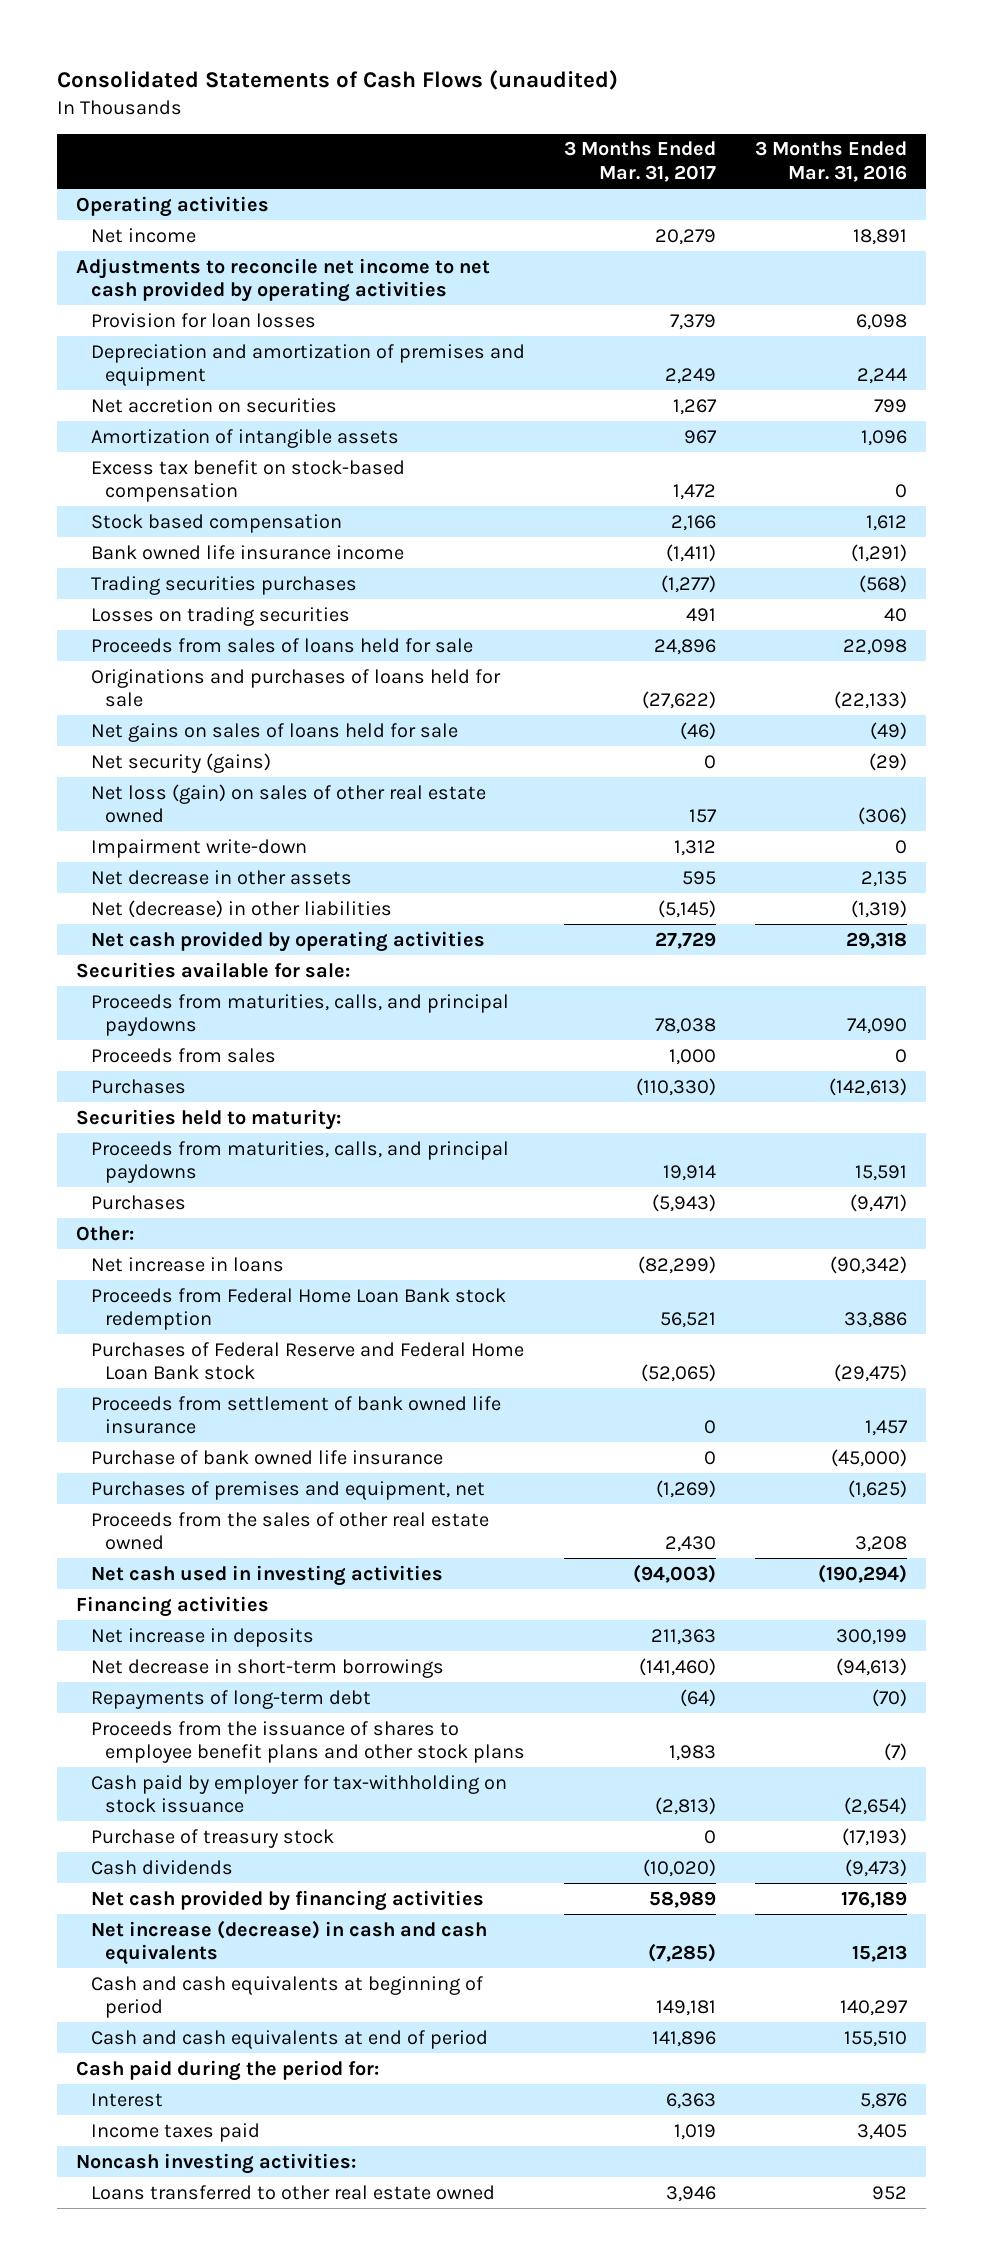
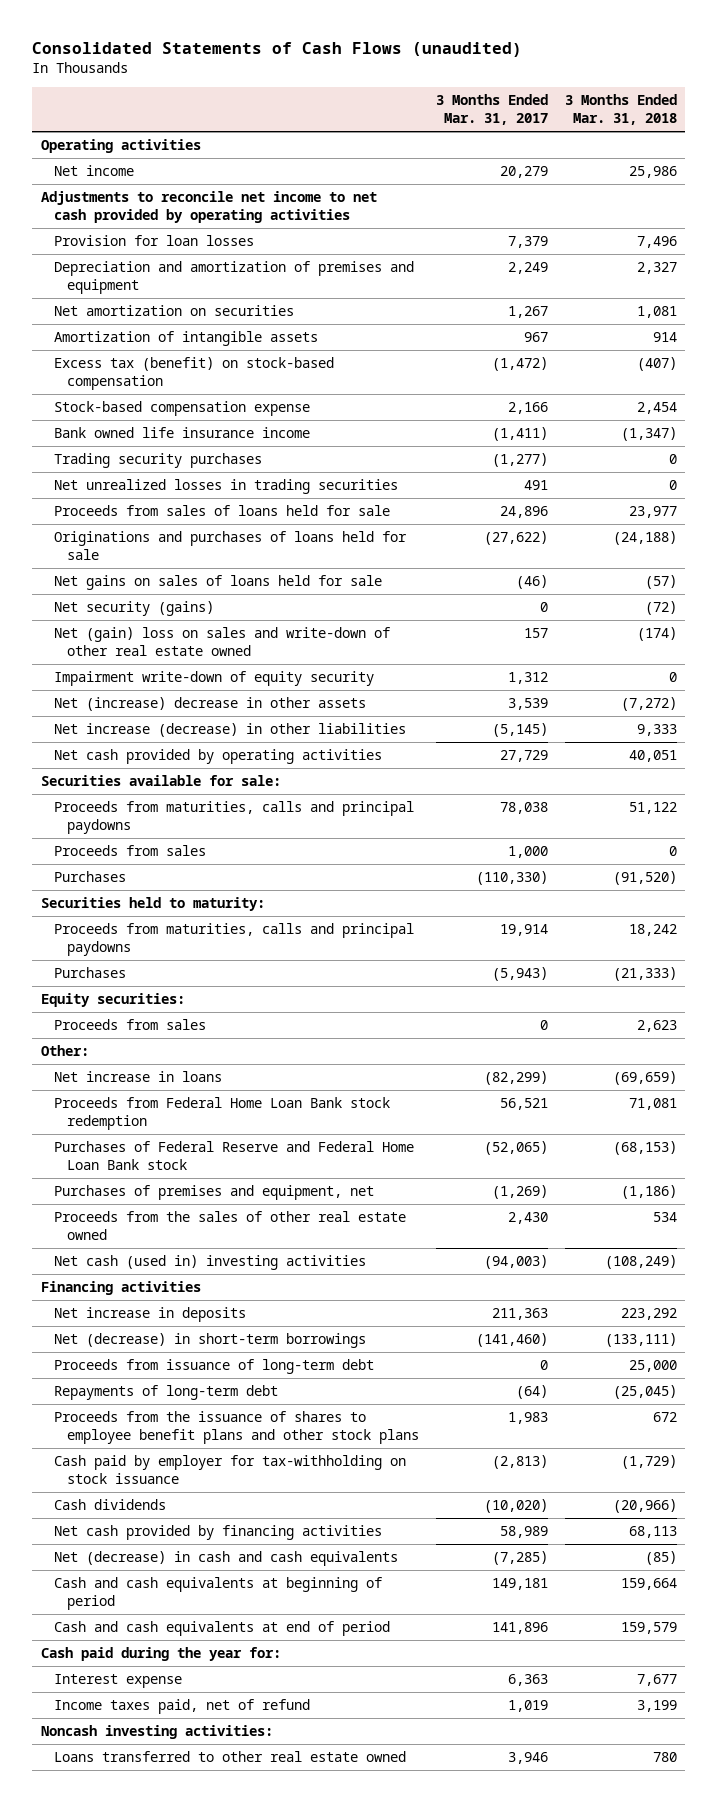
[754,141,907,183] 3 Months Ended Mar. 31, 2016 -> none
none -> [564,94,677,126] 3 Months Ended Mar. 31, 2018
[90,397,337,413] Net accretion on securities -> [54,305,295,317] Net amortization on securities
[90,459,405,503] Excess tax benefit on stock-based compensation -> [54,357,335,390] Excess tax (benefit) on stock-based compensation
[673,484,717,501] 1,472 -> [492,357,549,372] (1,472)
[90,513,342,533] Stock based compensation -> [54,401,311,417] Stock-based compensation expense
[90,575,357,595] Trading securities purchases -> [54,453,263,469] Trading security purchases
[90,606,350,626] Losses on trading securities -> [54,479,399,495] Net unrealized losses in trading securities
[90,783,486,824] Net loss (gain) on sales of other real estate owned -> [54,627,391,656] Net (gain) loss on sales and write-down of other real estate owned
[90,838,307,858] Impairment write-down -> [54,671,375,687] Impairment write-down of equity security
[90,869,352,885] Net decrease in other assets -> [54,697,367,712] Net (increase) decrease in other assets
[682,870,717,885] 595 -> [508,698,549,711] 3,539
[90,899,392,918] Net (decrease) in other liabilities -> [54,723,407,738] Net increase (decrease) in other liabilities
[90,993,509,1037] Proceeds from maturities, calls, and principal paydowns -> [54,801,415,834] Proceeds from maturities, calls and principal paydowns
[90,1140,509,1184] Proceeds from maturities, calls, and principal paydowns -> [54,923,415,956] Proceeds from maturities, calls and principal paydowns
none -> [40,993,185,1008] Equity securities:
none -> [54,1019,207,1031] Proceeds from sales
[90,1395,501,1435] Proceeds from settlement of bank owned life insurance -> none
[90,1449,443,1465] Purchase of bank owned life insurance -> none
[90,1564,443,1586] Net cash used in investing activities -> [54,1255,367,1271] Net cash (used in) investing activities
[90,1658,444,1678] Net decrease in short-term borrowings -> [54,1333,367,1349] Net (decrease) in short-term borrowings
none -> [54,1359,375,1375] Proceeds from issuance of long-term debt
[90,1828,334,1848] Purchase of treasury stock -> none
[90,1919,487,1966] Net increase (decrease) in cash and cash equivalents -> [54,1551,399,1567] Net (decrease) in cash and cash equivalents
[76,2059,380,2081] Cash paid during the period for: -> [40,1647,281,1662] Cash paid during the year for:
[90,2092,163,2107] Interest -> [54,1674,183,1689] Interest expense
[90,2122,260,2142] Income taxes paid -> [54,1699,311,1715] Income taxes paid, net of refund

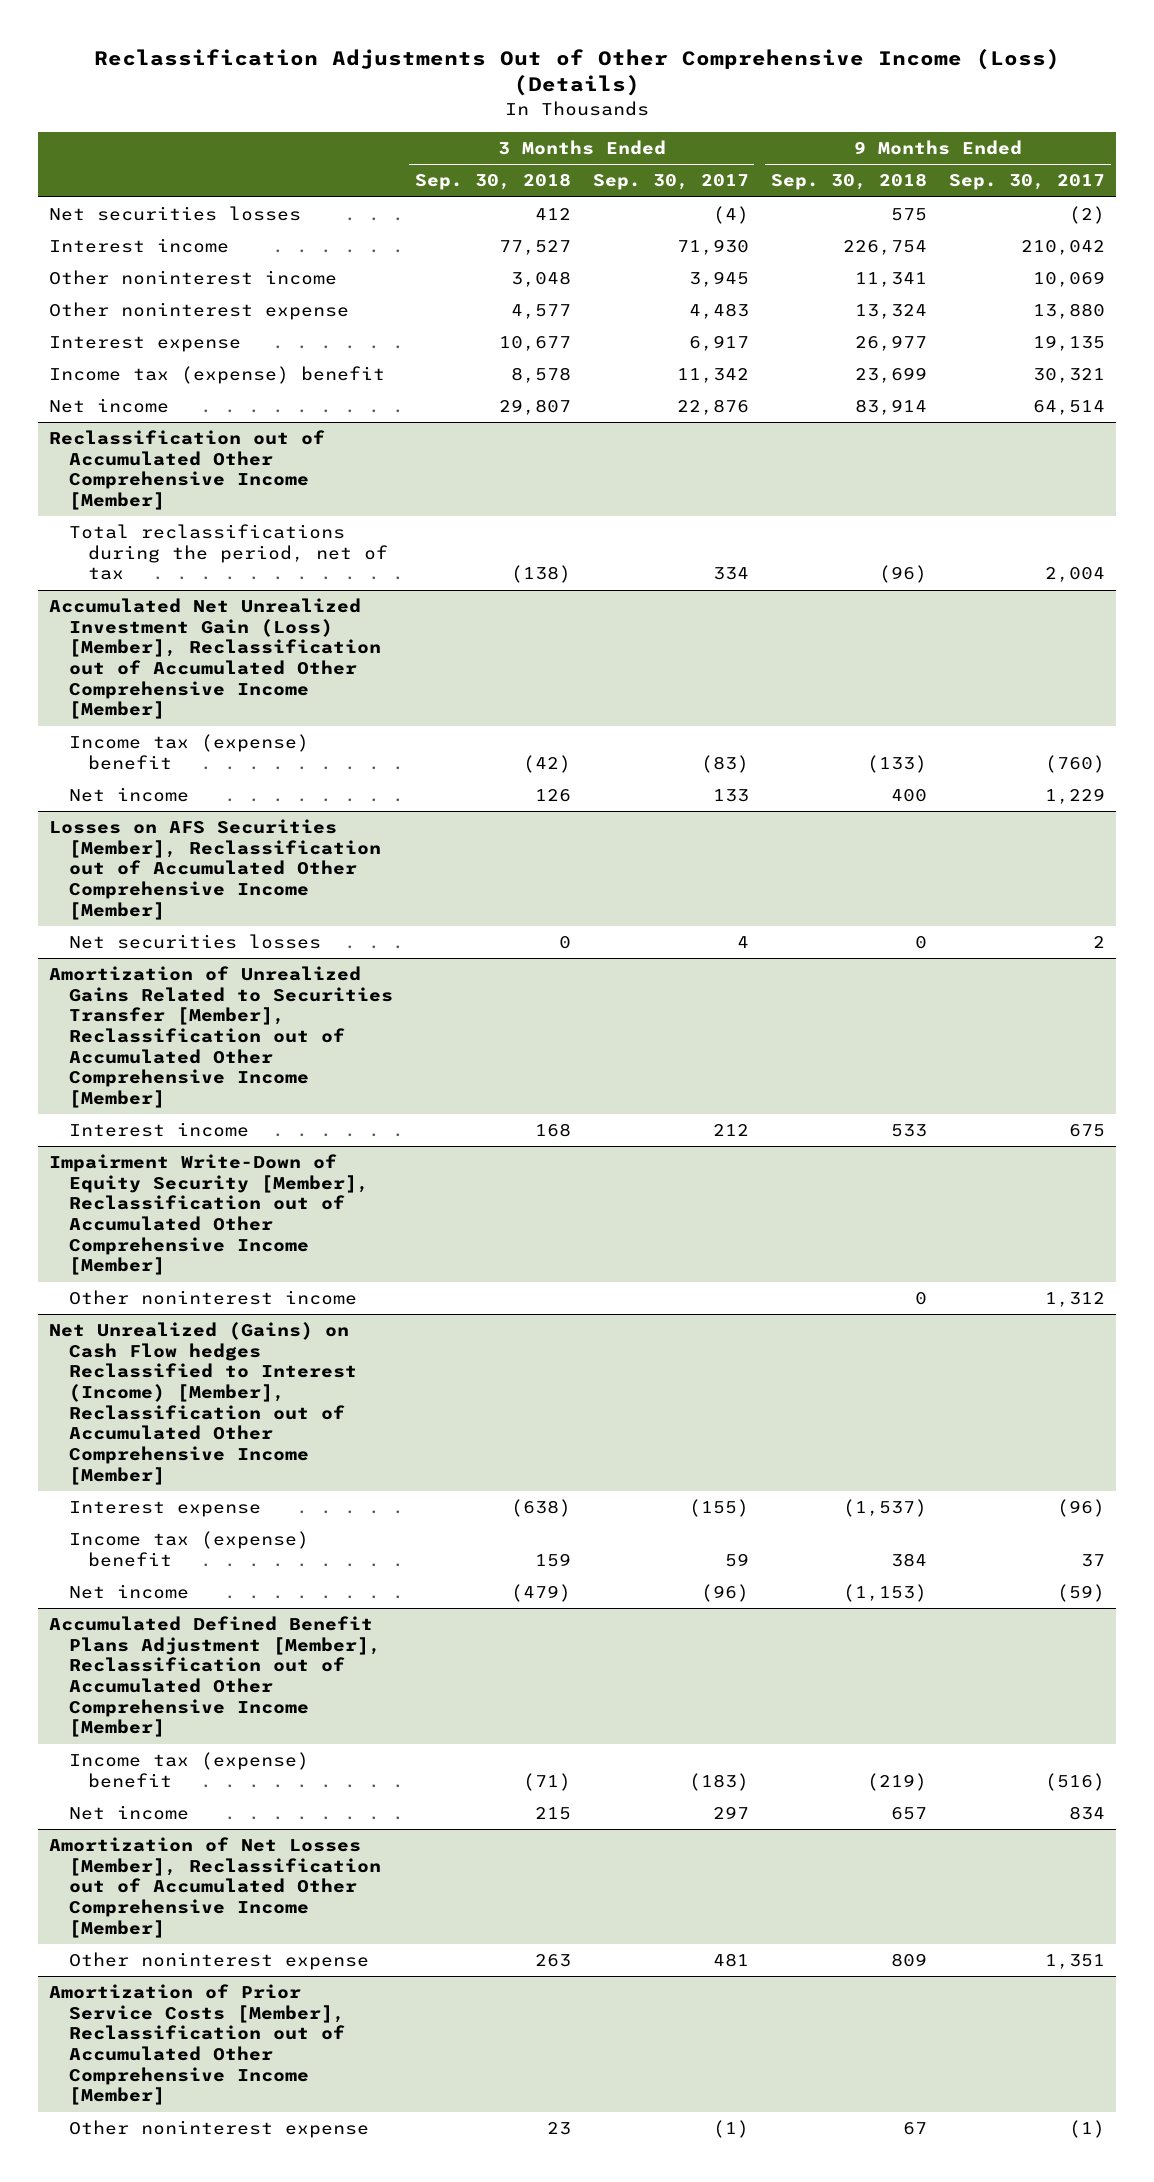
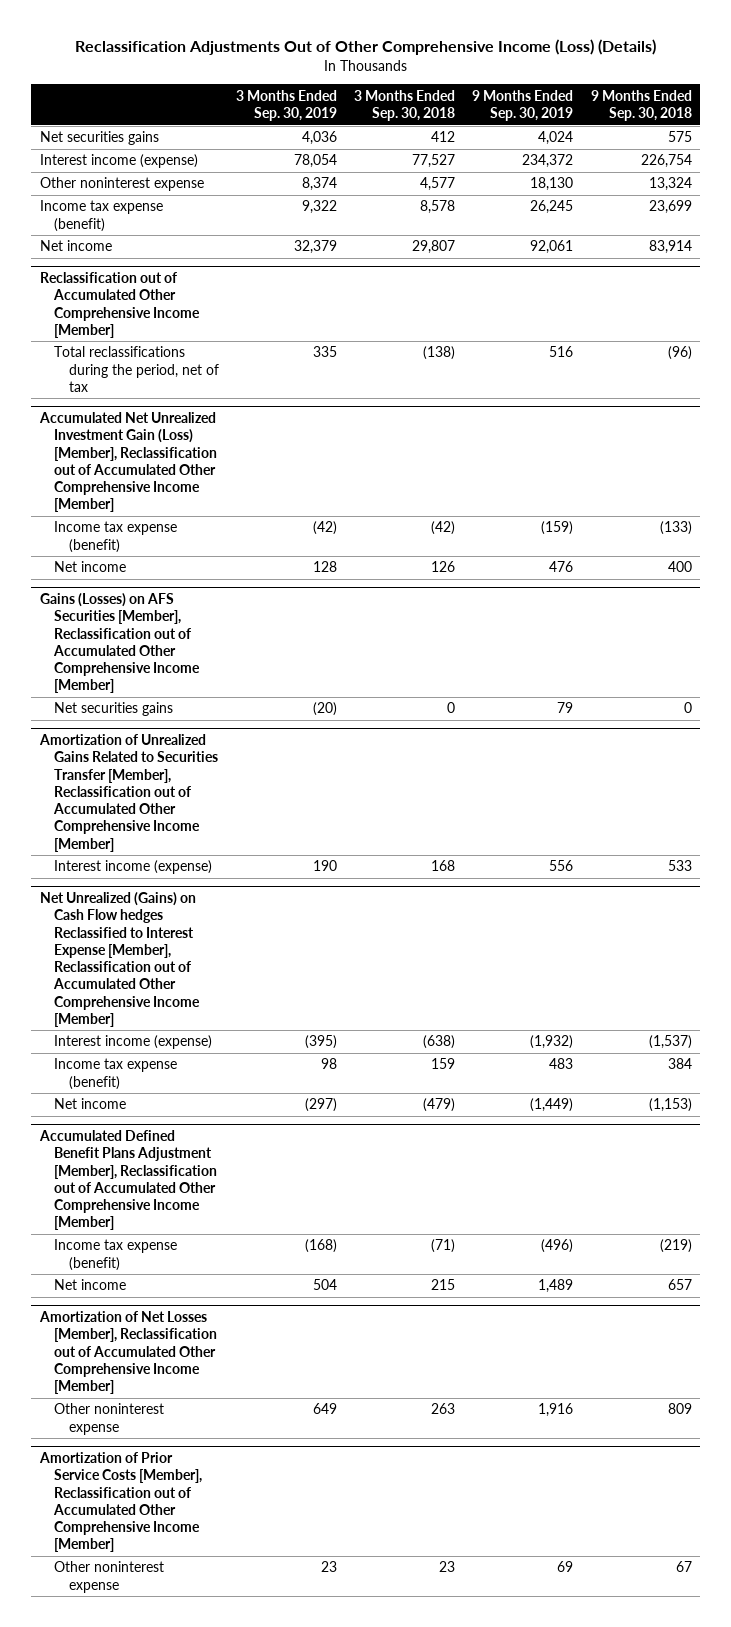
[592,174,749,191] Sep. 30, 2017 -> none
[949,174,1106,191] Sep. 30, 2017 -> none
none -> [235,89,337,122] 3 Months Ended Sep. 30, 2019
none -> [472,89,574,122] 9 Months Ended Sep. 30, 2019
[49,270,338,286] Other noninterest income -> none
[49,206,302,222] Net securities losses -> [39,131,159,146] Net securities gains
[49,238,230,254] Interest income -> [39,154,198,169] Interest income (expense)
[49,336,242,353] Interest expense -> none
[49,366,386,385] Income tax (expense) benefit -> [39,200,163,232] Income tax expense (benefit)
[68,734,309,770] Income tax (expense) benefit -> [54,521,178,553] Income tax expense (benefit)
[49,819,381,920] Losses on AFS Securities [Member], Reclassification out of Accumulated Other Comprehensive Income [Member] -> [39,593,201,694] Gains (Losses) on AFS Securities [Member], Reclassification out of Accumulated Other Comprehensive Income [Member]
[68,934,321,950] Net securities losses -> [54,702,174,717] Net securities gains
[49,1154,369,1276] Impairment Write-Down of Equity Security [Member], Reclassification out of Accumulated Other Comprehensive Income [Member] -> none
[68,1290,357,1306] Other noninterest income -> none
[68,1122,249,1138] Interest income -> [54,860,213,875] Interest income (expense)
[49,1322,357,1485] Net Unrealized (Gains) on Cash Flow hedges Reclassified to Interest (Income) [Member], Reclassification out of Accumulated Other Comprehensive Income [Member] -> [39,892,201,1027] Net Unrealized (Gains) on Cash Flow hedges Reclassified to Interest Expense [Member], Reclassification out of Accumulated Other Comprehensive Income [Member]
[68,1501,261,1518] Interest expense -> [54,1035,213,1050] Interest income (expense)
[68,1531,309,1567] Income tax (expense) benefit -> [54,1058,178,1090] Income tax expense (benefit)
[68,1752,309,1788] Income tax (expense) benefit -> [54,1239,178,1271] Income tax expense (benefit)

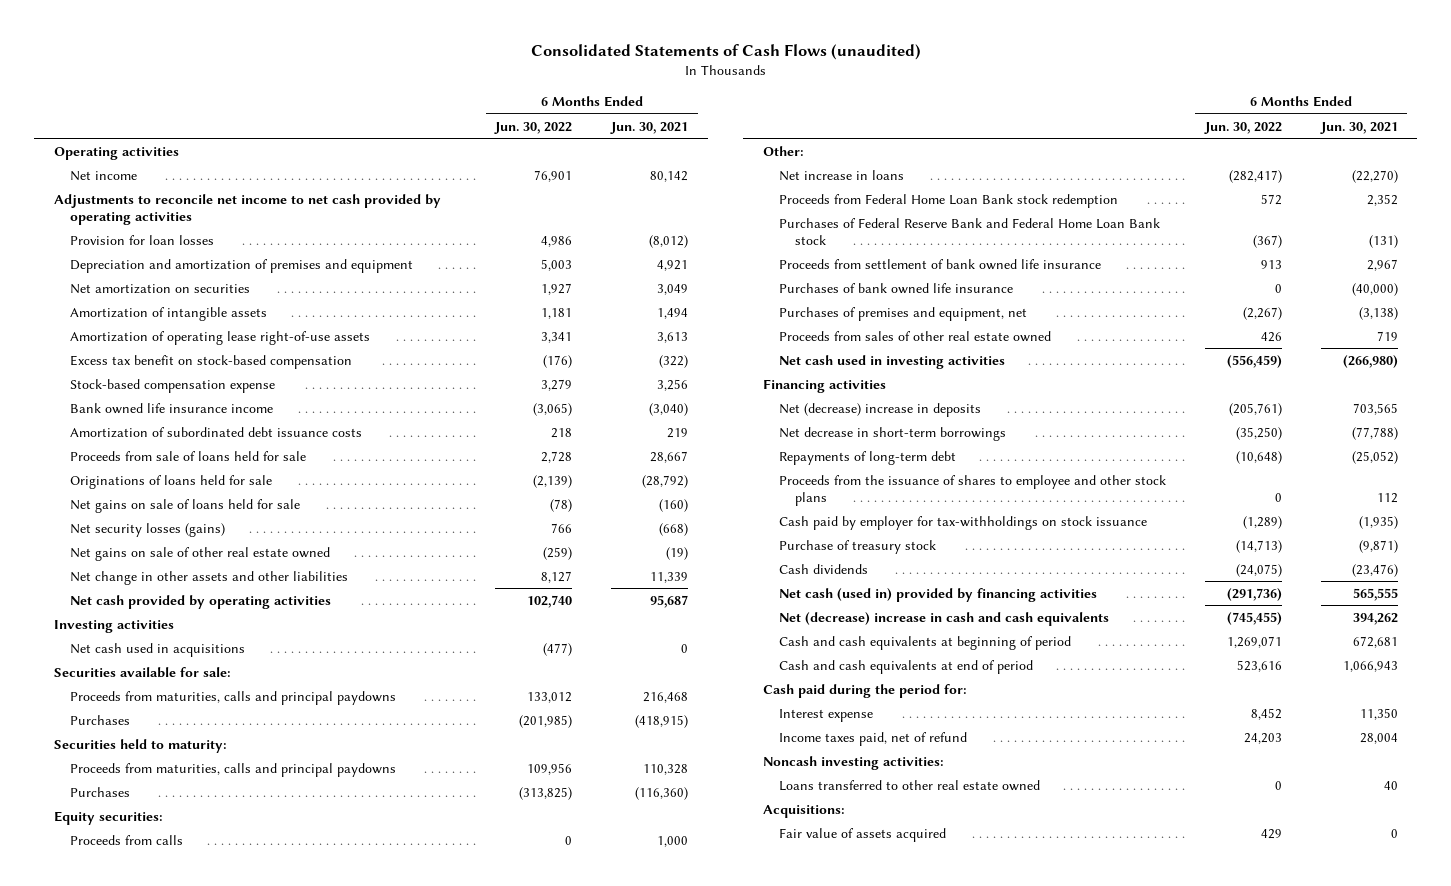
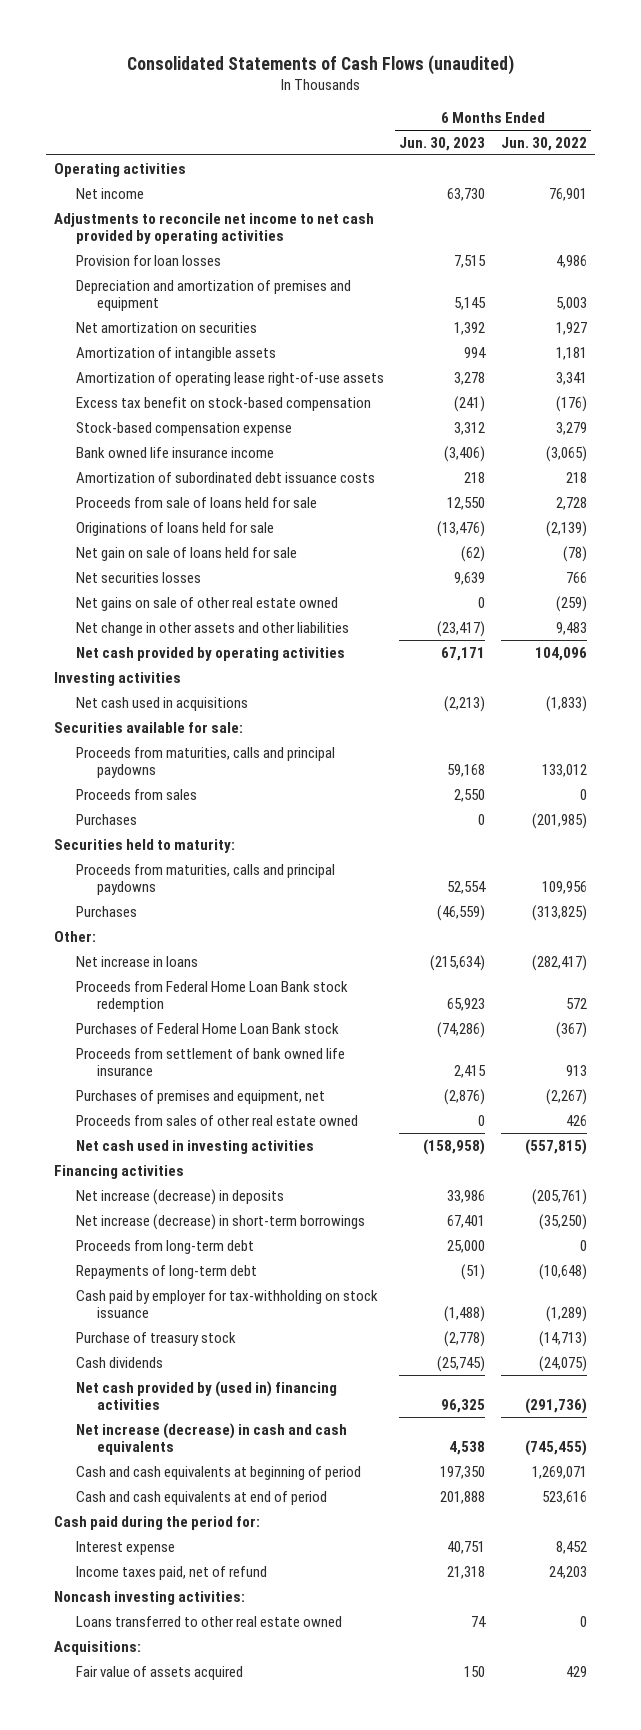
[610,121,689,134] Jun. 30, 2021 -> none
none -> [399,136,486,151] Jun. 30, 2023
[69,498,300,513] Net gains on sale of loans held for sale -> [75,546,297,561] Net gain on sale of loans held for sale
[69,522,225,537] Net security losses (gains) -> [75,571,201,583] Net securities losses
[541,570,573,583] 8,127 -> [555,621,587,635] 9,483
[527,594,573,608] 102,740 -> [534,646,587,661] 104,096
[543,642,573,656] (477) -> [545,695,587,712] (1,833)
none -> [75,788,197,800] Proceeds from sales
[53,810,163,825] Equity securities: -> none
[69,834,183,845] Proceeds from calls -> none
[778,217,1160,245] Purchases of Federal Reserve Bank and Federal Home Loan Bank stock -> [75,1022,339,1034] Purchases of Federal Home Loan Bank stock
[778,282,1013,294] Purchases of bank owned life insurance -> none
[1226,354,1282,368] (556,459) -> [524,1138,587,1155] (557,815)
[778,402,981,417] Net (decrease) increase in deposits -> [75,1188,284,1205] Net increase (decrease) in deposits
[778,426,1006,441] Net decrease in short-term borrowings -> [75,1213,365,1230] Net increase (decrease) in short-term borrowings
none -> [75,1239,254,1254] Proceeds from long-term debt
[778,474,1166,506] Proceeds from the issuance of shares to employee and other stock plans -> none
[778,515,1147,530] Cash paid by employer for tax-withholdings on stock issuance -> [75,1289,378,1319] Cash paid by employer for tax-withholding on stock issuance
[778,587,1097,602] Net cash (used in) provided by financing activities -> [75,1380,337,1411] Net cash provided by (used in) financing activities
[778,611,1109,626] Net (decrease) increase in cash and cash equivalents -> [75,1422,347,1456] Net increase (decrease) in cash and cash equivalents

